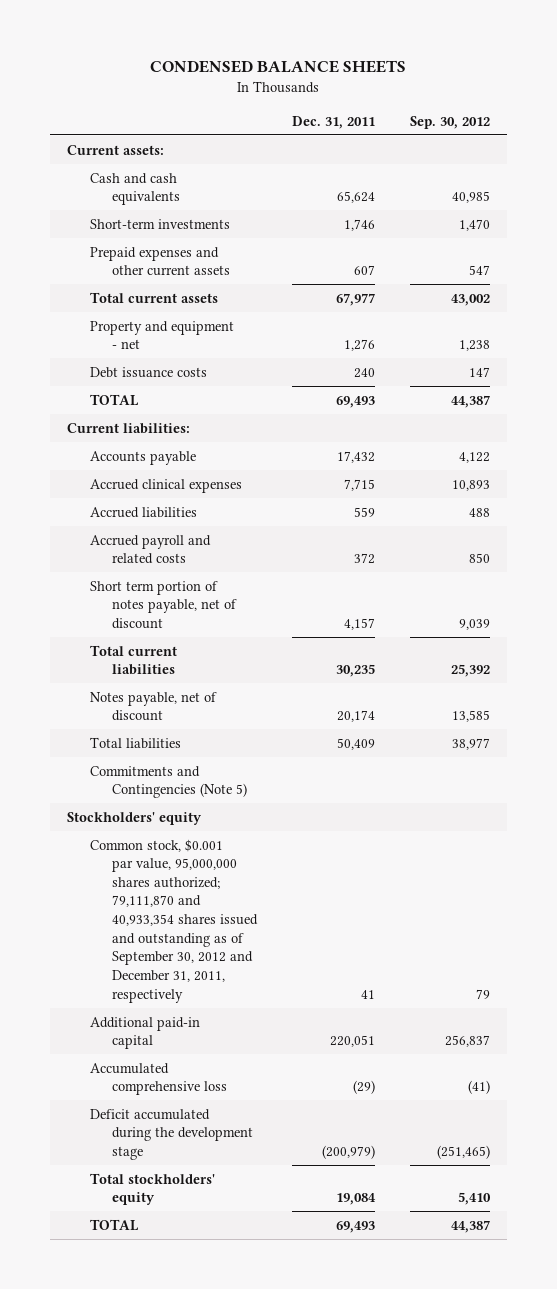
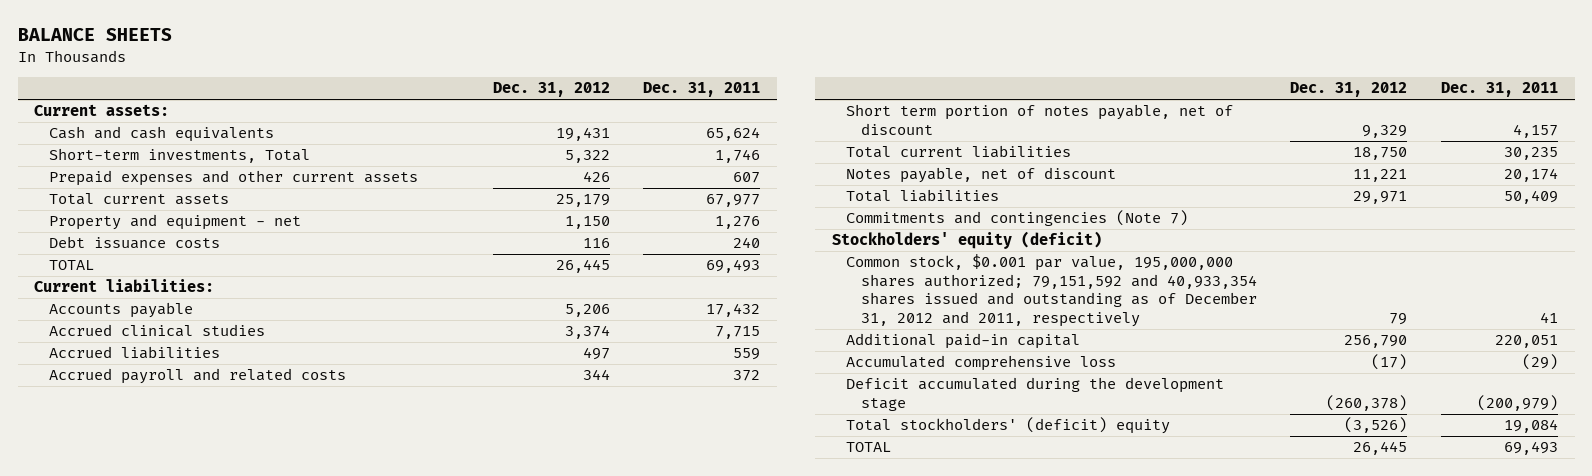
[150,60,407,74] CONDENSED BALANCE SHEETS -> [17,28,172,42] BALANCE SHEETS
[409,115,490,129] Sep. 30, 2012 -> none
none -> [492,82,610,98] Dec. 31, 2012
[89,218,230,229] Short-term investments -> [48,148,310,164] Short-term investments, Total
[89,478,242,493] Accrued clinical expenses -> [48,324,265,338] Accrued clinical studies
[89,765,247,799] Commitments and Contingencies (Note 5) -> [846,210,1189,227] Commitments and contingencies (Note 7)
[67,811,203,825] Stockholders' equity -> [831,231,1102,250] Stockholders' equity (deficit)
[89,838,258,1003] Common stock, $0.001 par value, 95,000,000 shares authorized; 79,111,870 and 40,933,354 shares issued and outstanding as of September 30, 2012 and December 31, 2011, respectively -> [846,254,1257,328] Common stock, $0.001 par value, 195,000,000 shares authorized; 79,151,592 and 40,933,354 shares issued and outstanding as of December 31, 2012 and 2011, respectively
[89,1172,215,1206] Total stockholders' equity -> [846,417,1171,435] Total stockholders' (deficit) equity

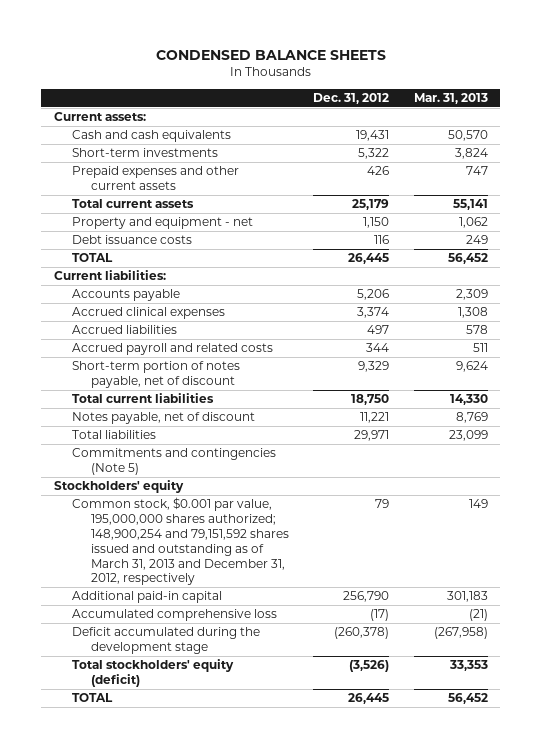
[17,28,172,42] BALANCE SHEETS -> [155,50,386,61] CONDENSED BALANCE SHEETS
[643,82,761,98] Dec. 31, 2011 -> none
none -> [413,92,488,104] Mar. 31, 2013
[48,148,310,164] Short-term investments, Total -> [72,148,219,158] Short-term investments
[48,324,265,338] Accrued clinical studies -> [72,307,226,320] Accrued clinical expenses
[846,104,1234,135] Short term portion of notes payable, net of discount -> [72,361,241,389] Short-term portion of notes payable, net of discount
[846,210,1189,227] Commitments and contingencies (Note 7) -> [72,448,277,476] Commitments and contingencies (Note 5)
[831,231,1102,250] Stockholders' equity (deficit) -> [53,480,184,494] Stockholders' equity
[846,254,1257,328] Common stock, $0.001 par value, 195,000,000 shares authorized; 79,151,592 and 40,933,354 shares issued and outstanding as of December 31, 2012 and 2011, respectively -> [72,497,290,586] Common stock, $0.001 par value, 195,000,000 shares authorized; 148,900,254 and 79,151,592 shares issued and outstanding as of March 31, 2013 and December 31, 2012, respectively
[846,417,1171,435] Total stockholders' (deficit) equity -> [72,659,235,688] Total stockholders' equity (deficit)

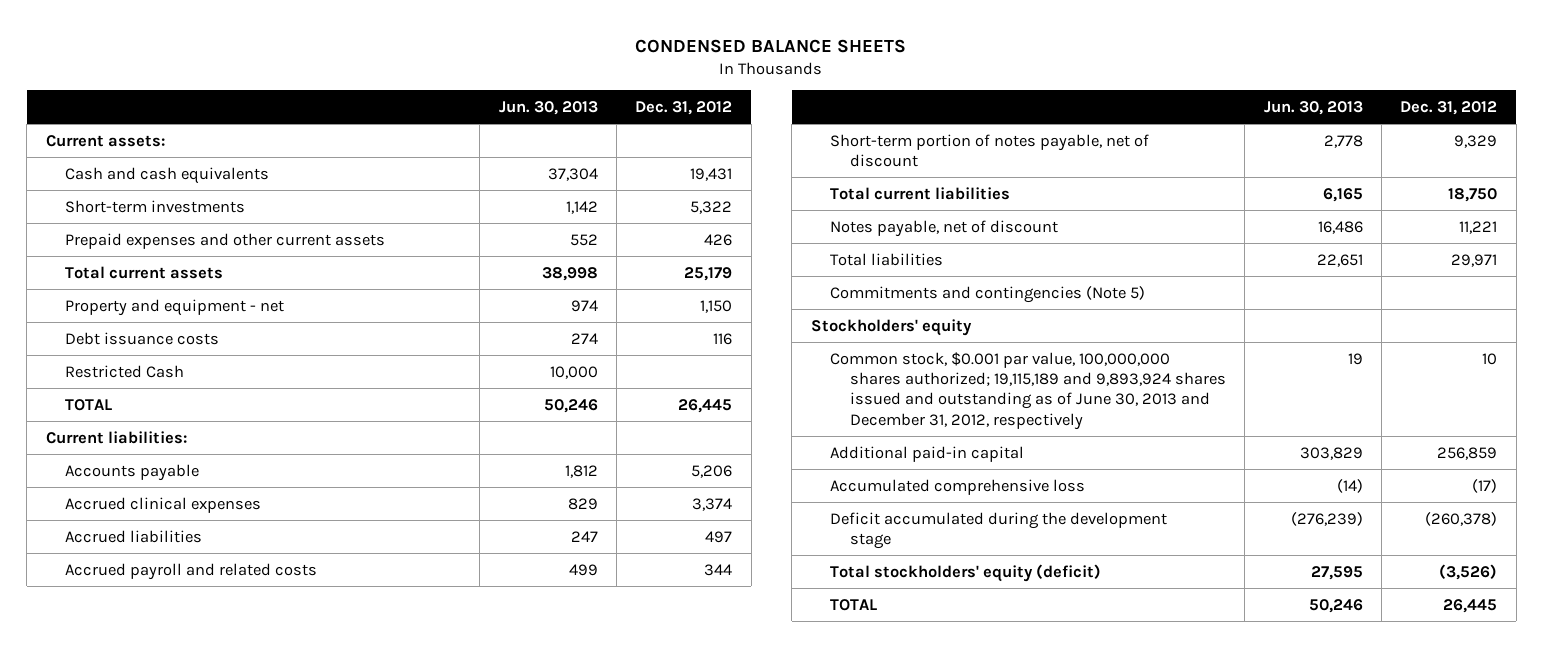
[413,92,488,104] Mar. 31, 2013 -> none
none -> [498,100,598,115] Jun. 30, 2013
none -> [65,364,185,378] Restricted Cash
[72,497,290,586] Common stock, $0.001 par value, 195,000,000 shares authorized; 148,900,254 and 79,151,592 shares issued and outstanding as of March 31, 2013 and December 31, 2012, respectively -> [830,351,1226,430] Common stock, $0.001 par value, 100,000,000 shares authorized; 19,115,189 and 9,893,924 shares issued and outstanding as of June 30, 2013 and December 31, 2012, respectively
[375,499,390,509] 79 -> [1482,352,1498,365] 10
[343,591,390,603] 256,790 -> [1437,446,1498,460] 256,859

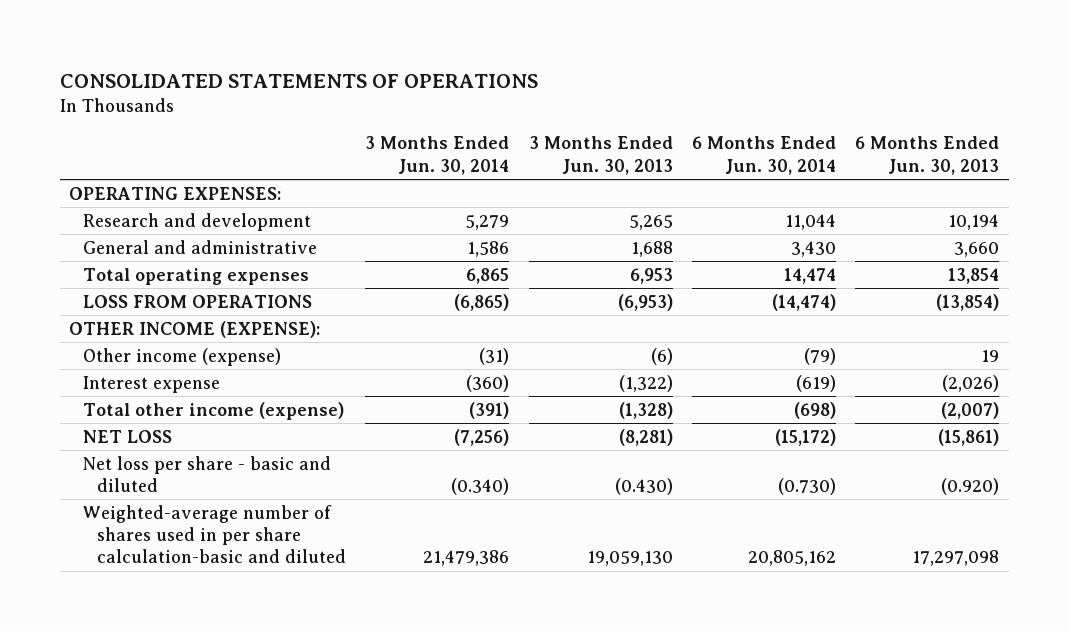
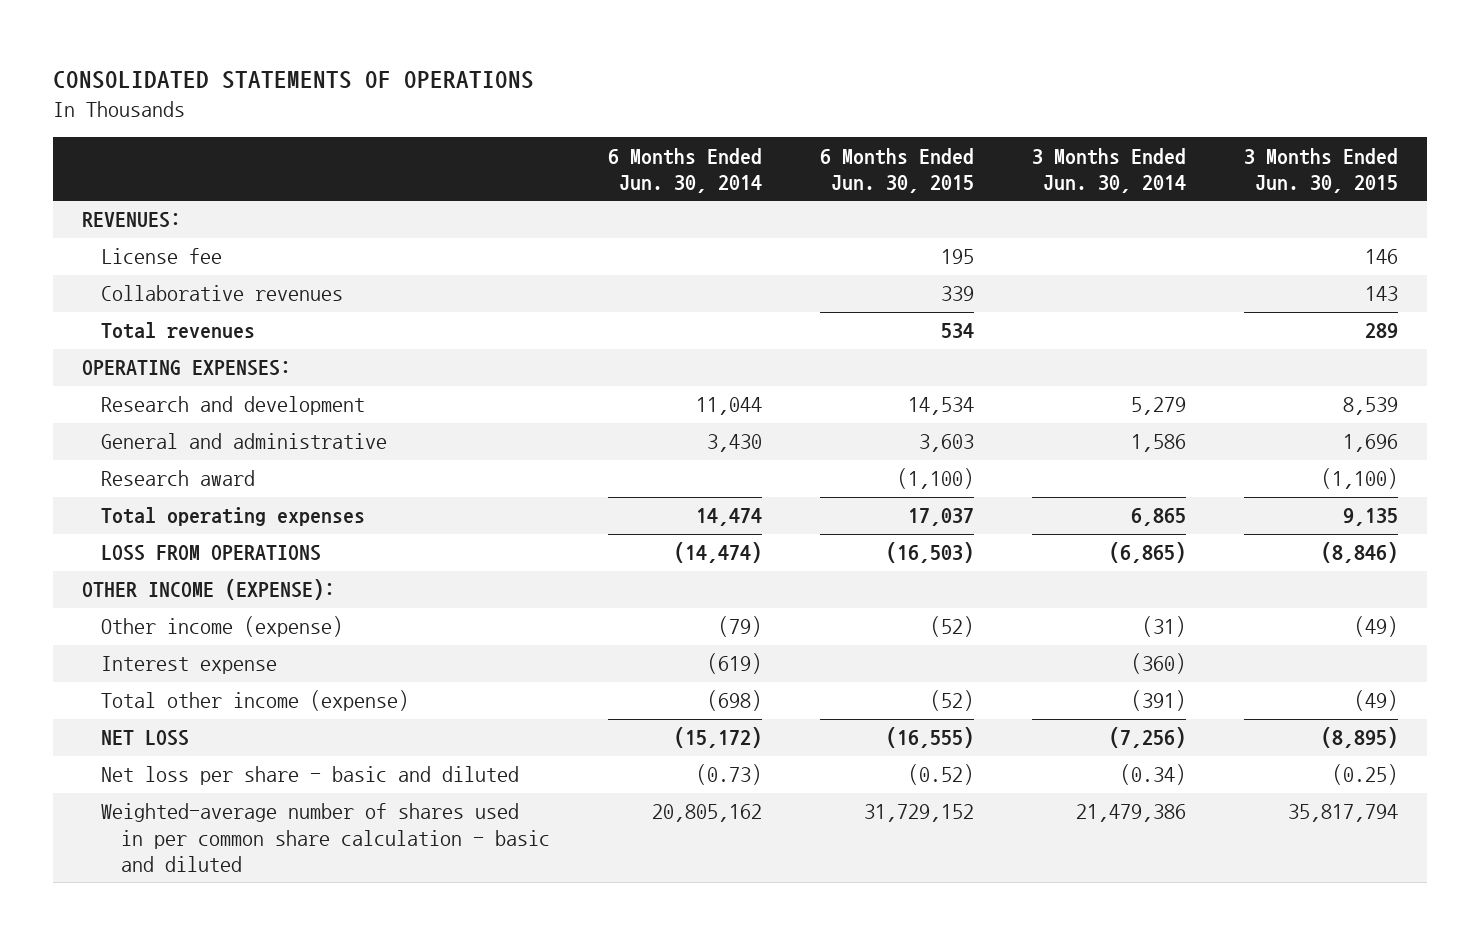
[528,136,673,175] 3 Months Ended Jun. 30, 2013 -> none
[854,136,999,175] 6 Months Ended Jun. 30, 2013 -> none
none -> [819,147,974,193] 6 Months Ended Jun. 30, 2015
none -> [1243,147,1398,193] 3 Months Ended Jun. 30, 2015
none -> [82,212,182,229] REVENUES:
none -> [101,248,223,265] License fee
none -> [101,285,344,302] Collaborative revenues
none -> [101,322,256,340] Total revenues
none -> [101,470,256,487] Research award
[451,478,510,496] (0.340) -> [1119,764,1186,786] (0.34)
[777,478,836,496] (0.730) -> [695,764,762,786] (0.73)
[83,504,347,564] Weighted-average number of shares used in per share calculation-basic and diluted -> [101,803,550,872] Weighted-average number of shares used in per common share calculation - basic and diluted

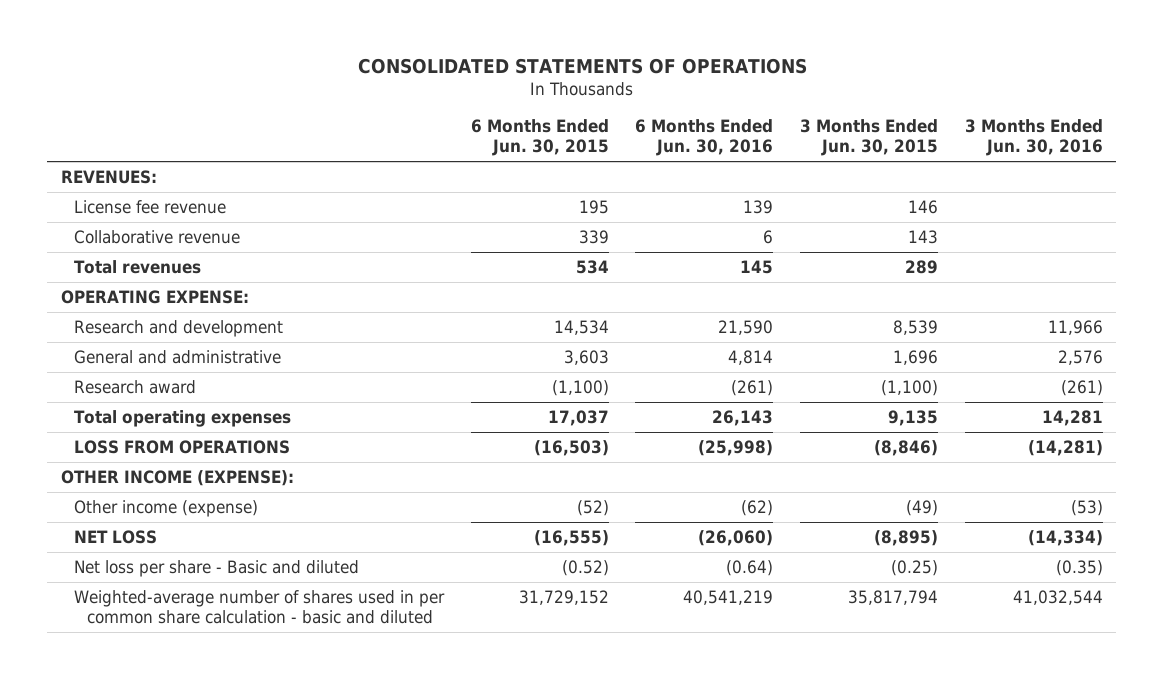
[607,147,762,193] 6 Months Ended Jun. 30, 2014 -> none
[1031,147,1186,193] 3 Months Ended Jun. 30, 2014 -> none
none -> [635,118,774,157] 6 Months Ended Jun. 30, 2016
none -> [965,118,1104,157] 3 Months Ended Jun. 30, 2016
[101,248,223,265] License fee -> [73,199,226,214] License fee revenue
[101,285,344,302] Collaborative revenues -> [73,229,240,244] Collaborative revenue
[82,360,292,377] OPERATING EXPENSES: -> [60,289,249,304] OPERATING EXPENSE:
[101,656,278,675] Interest expense -> none
[101,690,410,712] Total other income (expense) -> none
[101,766,520,786] Net loss per share - basic and diluted -> [73,559,359,577] Net loss per share - Basic and diluted

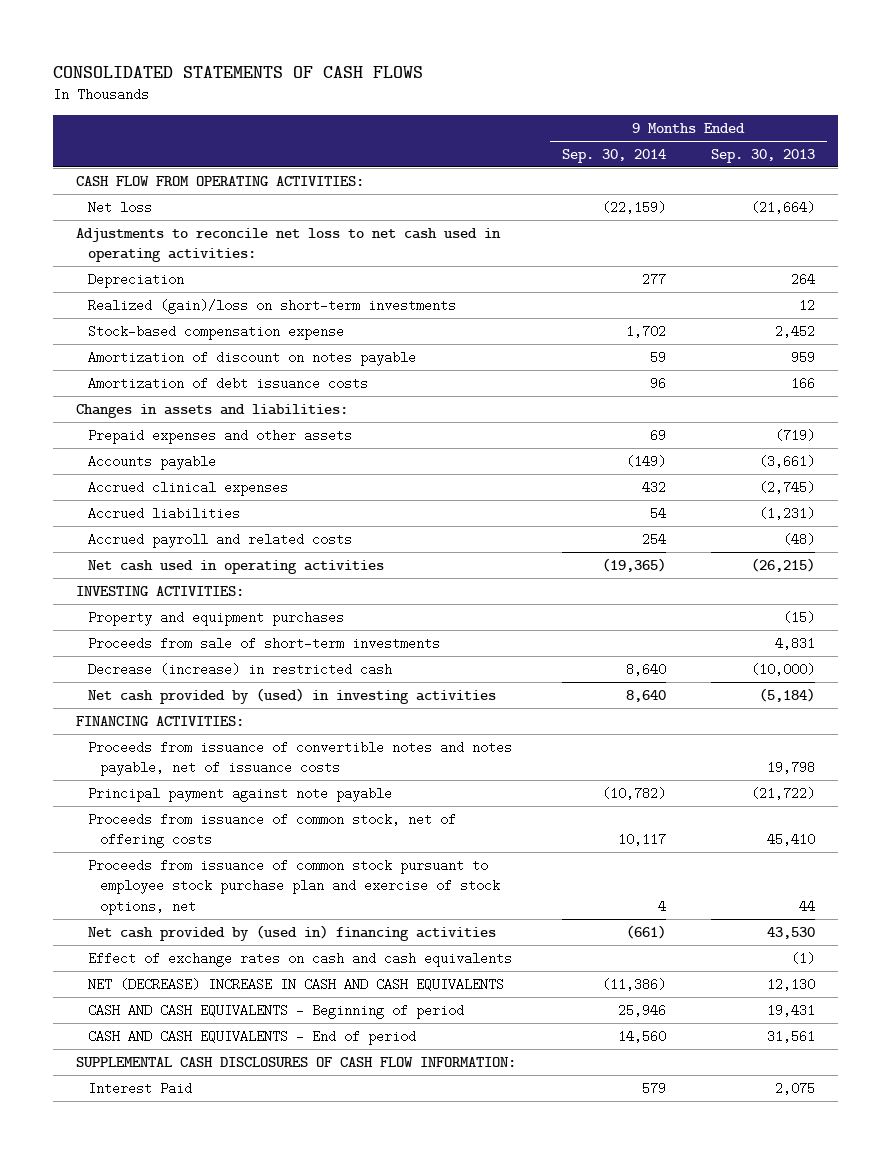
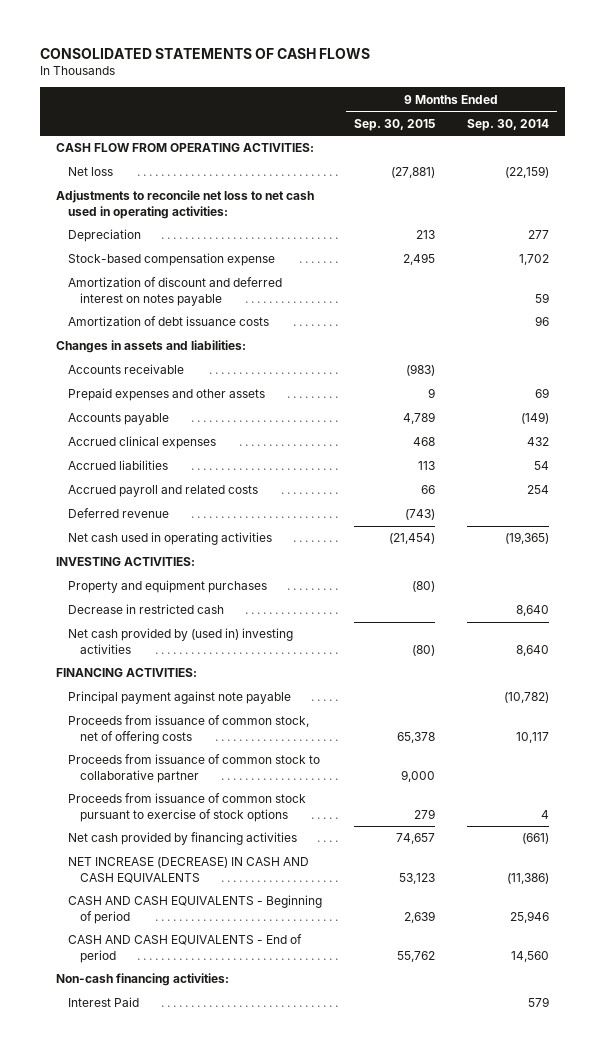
[711,148,816,163] Sep. 30, 2013 -> none
none -> [353,118,435,131] Sep. 30, 2015
[87,298,456,314] Realized (gain)/loss on short-term investments -> none
[87,350,416,366] Amortization of discount on notes payable -> [67,277,282,306] Amortization of discount and deferred interest on notes payable
none -> [67,364,184,375] Accounts receivable
none -> [67,508,169,519] Deferred revenue
[87,636,440,650] Proceeds from sale of short-term investments -> none
[87,662,392,676] Decrease (increase) in restricted cash -> [67,604,224,615] Decrease in restricted cash
[87,687,496,704] Net cash provided by (used) in investing activities -> [67,628,293,654] Net cash provided by (used in) investing activities
[87,740,512,777] Proceeds from issuance of convertible notes and notes payable, net of issuance costs -> none
[87,951,512,967] Effect of exchange rates on cash and cash equivalents -> none
none -> [67,754,320,783] Proceeds from issuance of common stock to collaborative partner
[87,858,500,916] Proceeds from issuance of common stock pursuant to employee stock purchase plan and exercise of stock options, net -> [67,793,306,822] Proceeds from issuance of common stock pursuant to exercise of stock options
[87,924,496,941] Net cash provided by (used in) financing activities -> [67,832,297,846] Net cash provided by financing activities
[87,977,504,991] NET (DECREASE) INCREASE IN CASH AND CASH EQUIVALENTS -> [67,857,309,883] NET INCREASE (DECREASE) IN CASH AND CASH EQUIVALENTS
[75,1056,516,1067] SUPPLEMENTAL CASH DISCLOSURES OF CASH FLOW INFORMATION: -> none
none -> [55,973,229,987] Non-cash financing activities:

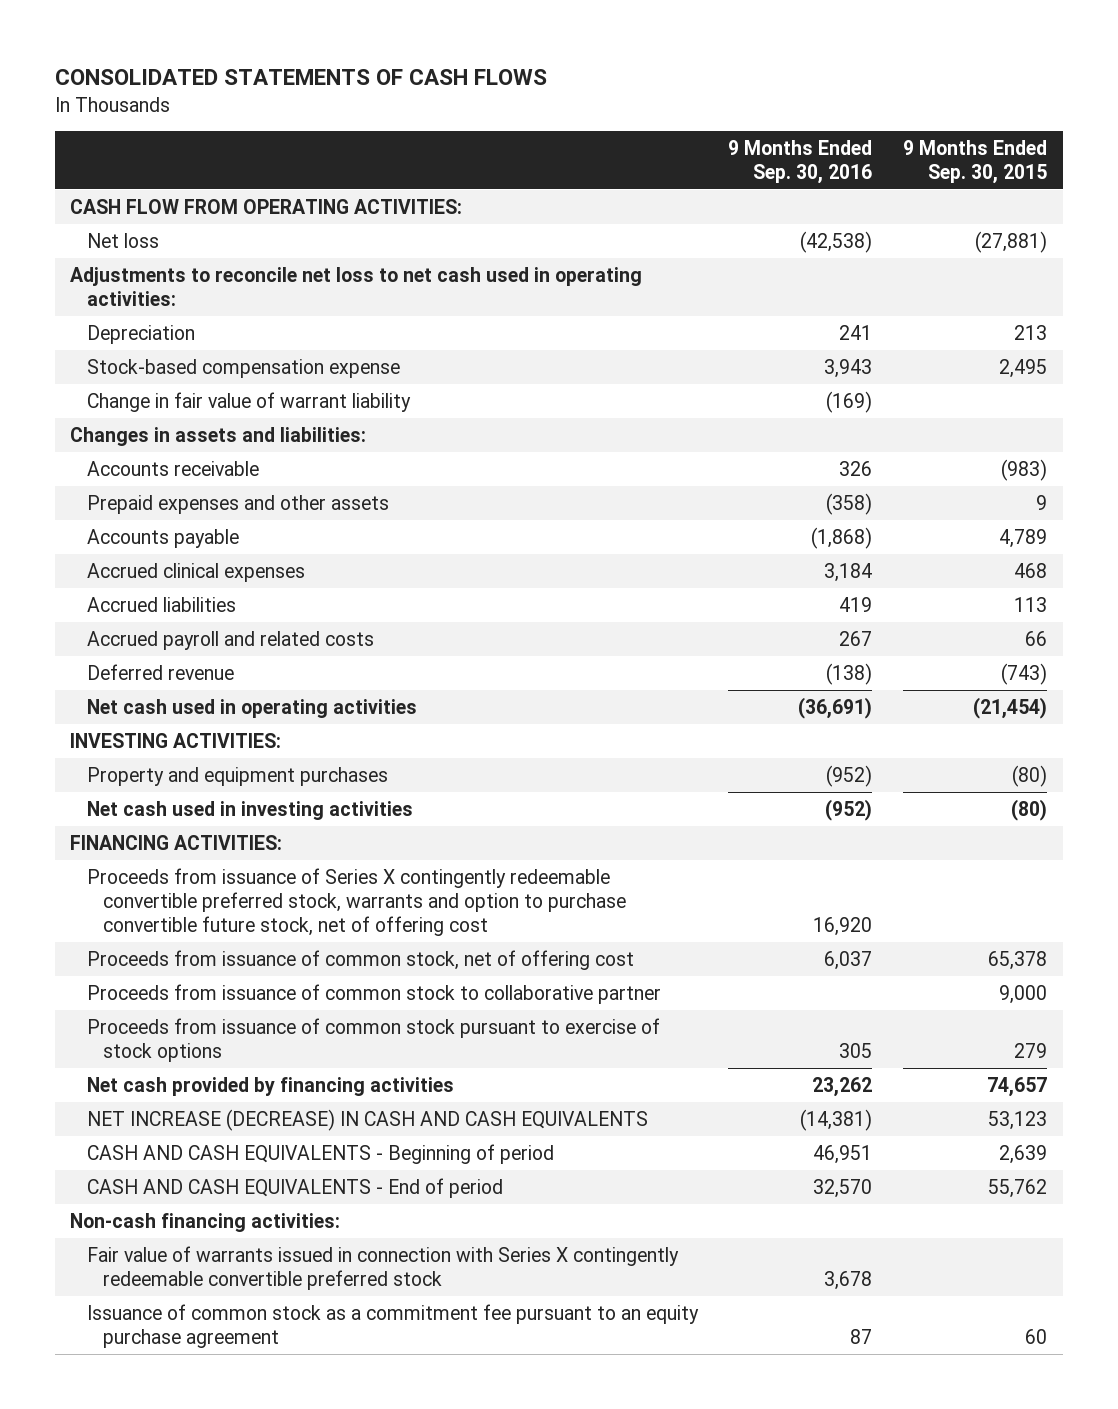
[466,118,549,131] Sep. 30, 2014 -> none
none -> [728,139,873,184] 9 Months Ended Sep. 30, 2016
[67,277,282,306] Amortization of discount and deferred interest on notes payable -> none
[67,316,269,327] Amortization of debt issuance costs -> none
none -> [86,391,411,412] Change in fair value of warrant liability
[67,604,224,615] Decrease in restricted cash -> none
[67,628,293,654] Net cash provided by (used in) investing activities -> [86,800,413,820] Net cash used in investing activities
[67,691,291,705] Principal payment against note payable -> none
none -> [86,867,626,936] Proceeds from issuance of Series X contingently redeemable convertible preferred stock, warrants and option to purchase convertible future stock, net of offering cost
[67,715,309,744] Proceeds from issuance of common stock, net of offering costs -> [86,949,634,970] Proceeds from issuance of common stock, net of offering cost
[67,997,139,1008] Interest Paid -> none
none -> [86,1245,679,1290] Fair value of warrants issued in connection with Series X contingently redeemable convertible preferred stock
none -> [86,1303,699,1348] Issuance of common stock as a commitment fee pursuant to an equity purchase agreement

